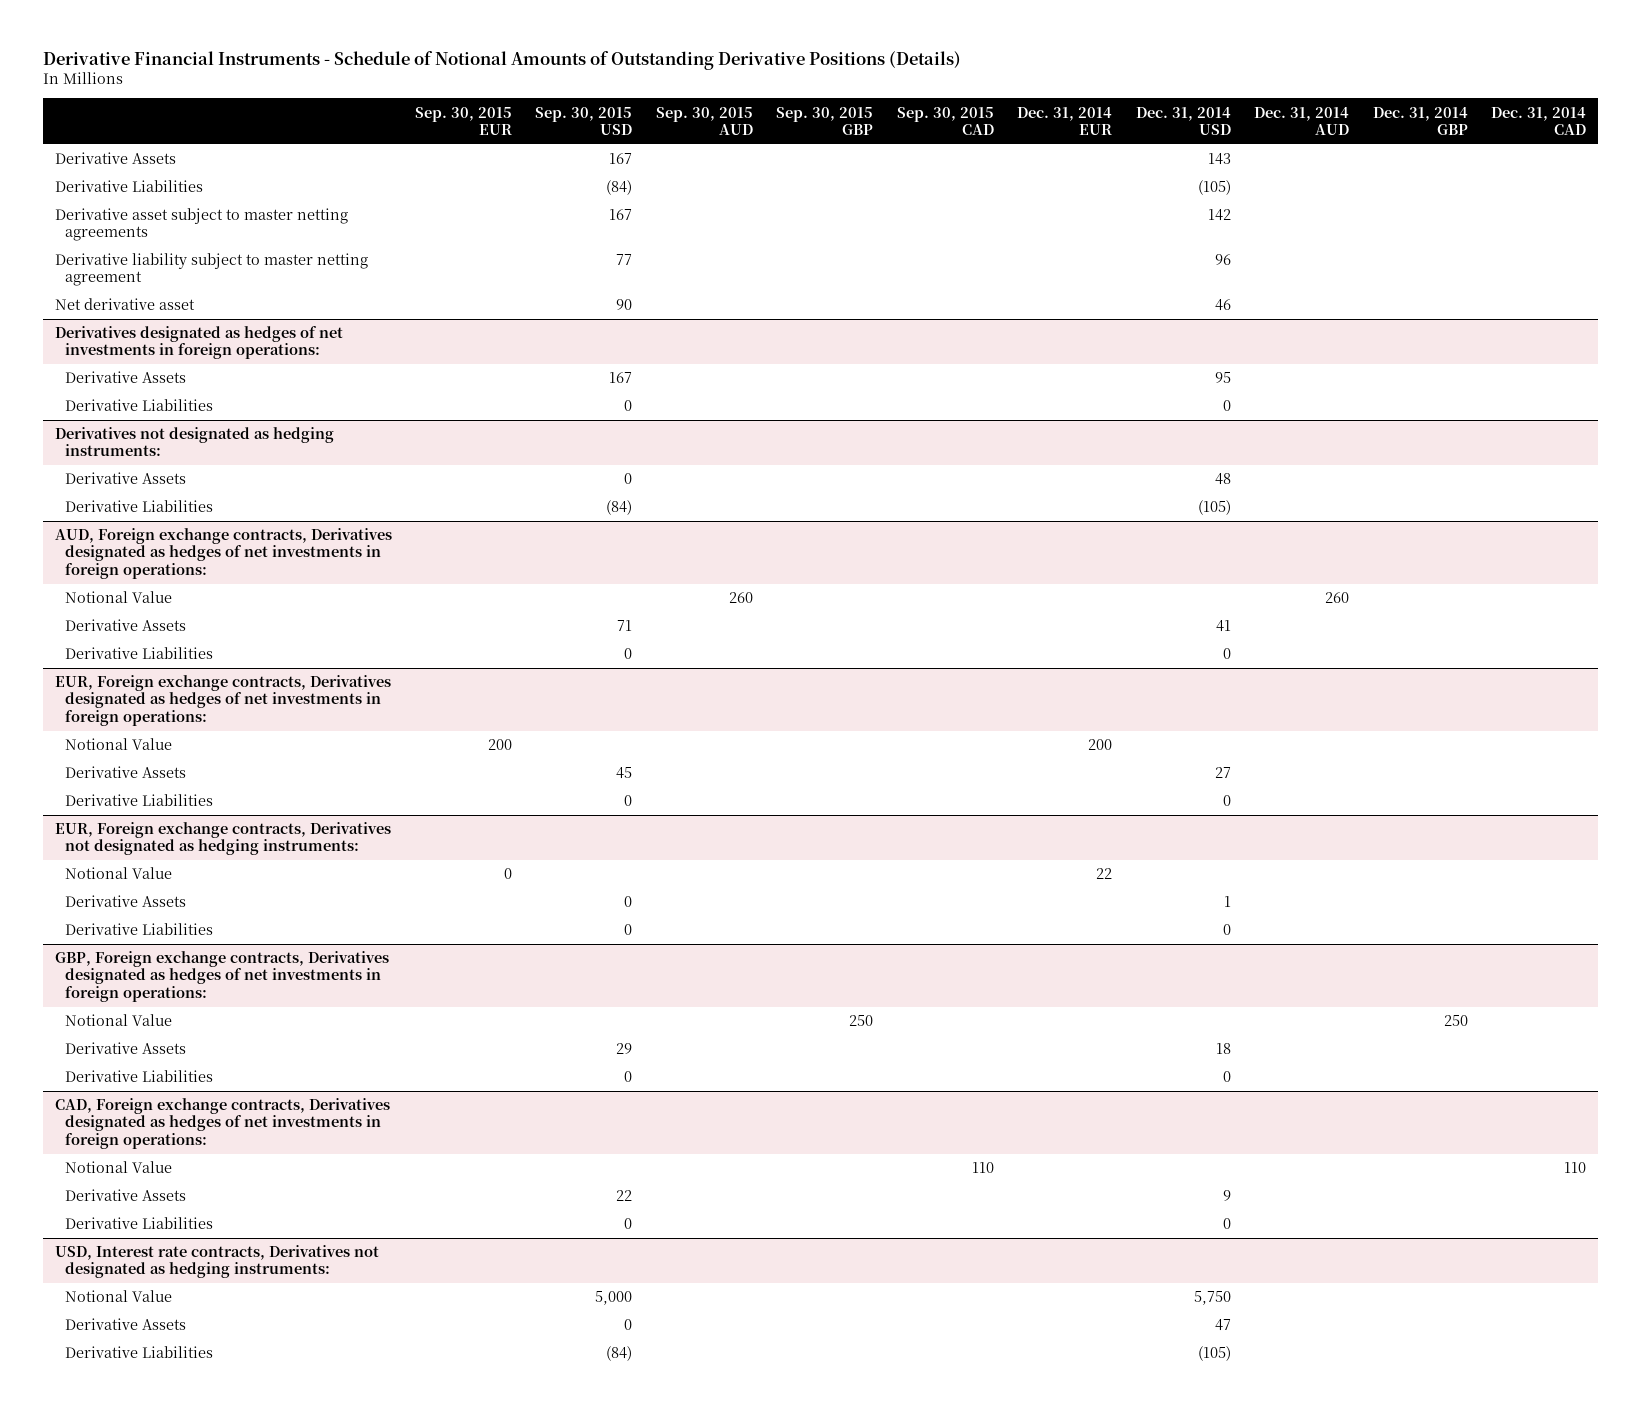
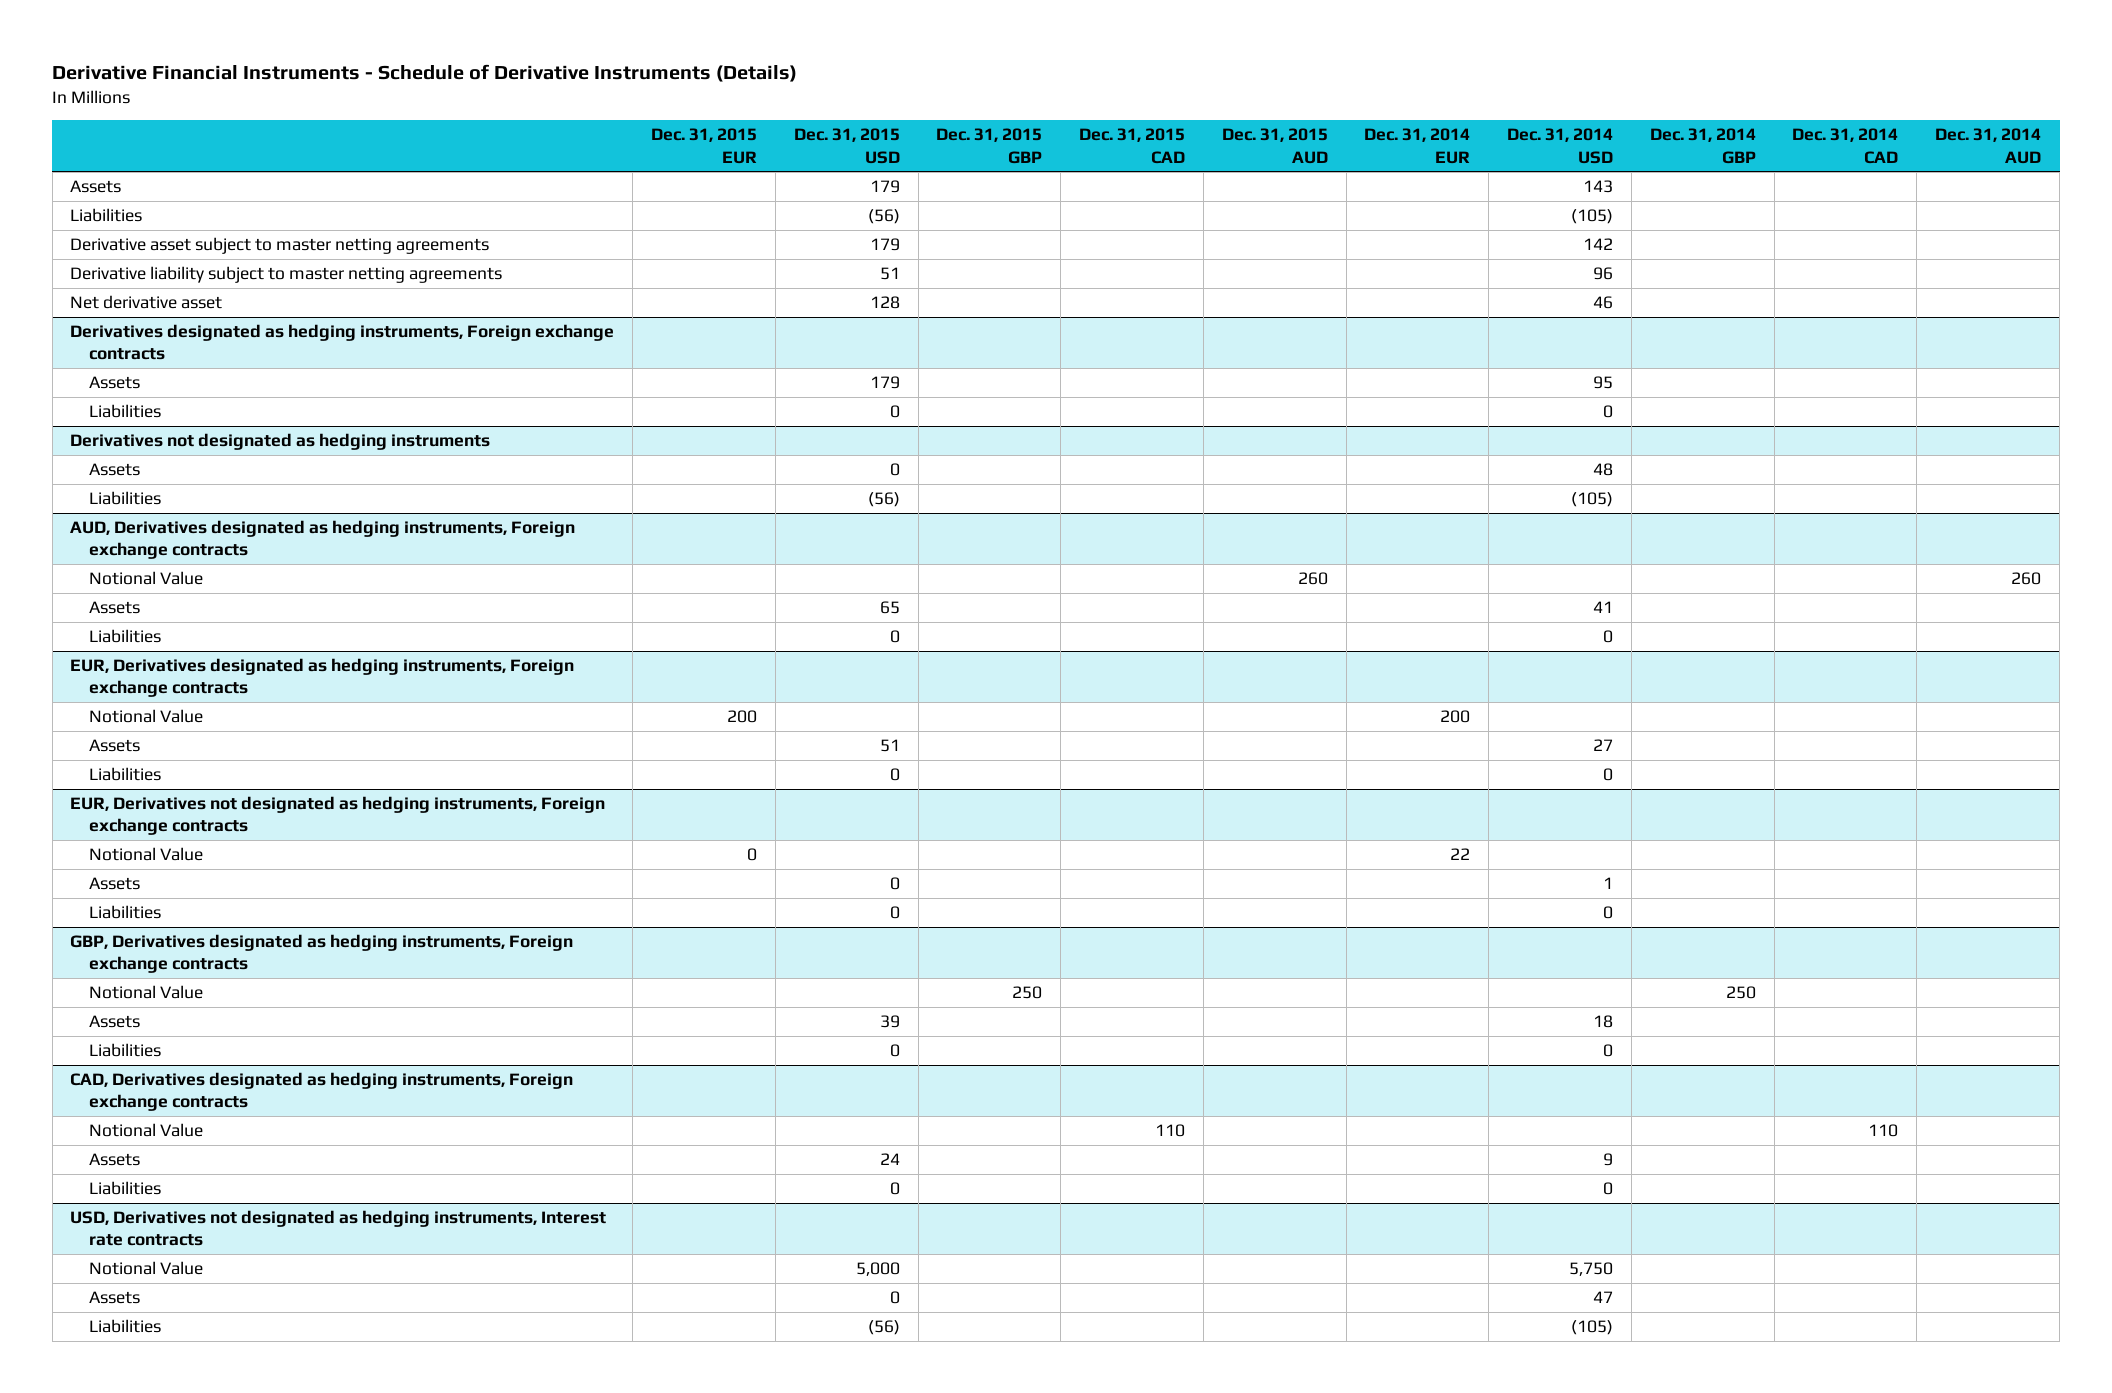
[42,50,961,70] Derivative Financial Instruments - Schedule of Notional Amounts of Outstanding Derivative Positions (Details) -> [52,64,798,83] Derivative Financial Instruments - Schedule of Derivative Instruments (Details)
[414,106,512,135] Sep. 30, 2015 EUR -> none
[535,106,633,135] Sep. 30, 2015 USD -> none
[655,106,753,135] Sep. 30, 2015 AUD -> none
[776,106,874,135] Sep. 30, 2015 GBP -> none
[896,106,994,135] Sep. 30, 2015 CAD -> none
none -> [651,128,758,164] Dec. 31, 2015 EUR
none -> [793,128,900,164] Dec. 31, 2015 USD
none -> [936,128,1043,164] Dec. 31, 2015 GBP
none -> [1079,128,1186,164] Dec. 31, 2015 CAD
none -> [1221,128,1328,164] Dec. 31, 2015 AUD
[54,152,176,165] Derivative Assets -> [70,179,122,193] Assets
[54,180,203,193] Derivative Liabilities -> [70,207,143,222] Liabilities
[54,253,368,287] Derivative liability subject to master netting agreement -> [70,265,503,283] Derivative liability subject to master netting agreements
[54,326,343,360] Derivatives designated as hedges of net investments in foreign operations: -> none
[54,528,392,579] AUD, Foreign exchange contracts, Derivatives designated as hedges of net investments in foreign operations: -> none
none -> [70,323,615,361] Derivatives designated as hedging instruments, Foreign exchange contracts
[65,371,187,384] Derivative Assets -> [89,375,141,389] Assets
[65,399,214,412] Derivative Liabilities -> [89,403,162,418] Liabilities
[54,427,334,457] Derivatives not designated as hedging instruments: -> [70,432,491,450] Derivatives not designated as hedging instruments
[65,472,187,485] Derivative Assets -> [89,462,141,476] Assets
[65,500,214,513] Derivative Liabilities -> [89,490,162,505] Liabilities
none -> [70,519,576,560] AUD, Derivatives designated as hedging instruments, Foreign exchange contracts
[54,675,391,726] EUR, Foreign exchange contracts, Derivatives designated as hedges of net investments in foreign operations: -> none
[65,619,187,632] Derivative Assets -> [89,600,141,614] Assets
[65,647,214,660] Derivative Liabilities -> [89,628,162,643] Liabilities
none -> [70,657,575,698] EUR, Derivatives designated as hedging instruments, Foreign exchange contracts
[65,766,187,779] Derivative Assets -> [89,738,141,752] Assets
[65,794,214,807] Derivative Liabilities -> [89,766,162,781] Liabilities
[54,822,391,856] EUR, Foreign exchange contracts, Derivatives not designated as hedging instruments: -> [70,795,606,836] EUR, Derivatives not designated as hedging instruments, Foreign exchange contracts
[54,951,389,1002] GBP, Foreign exchange contracts, Derivatives designated as hedges of net investments in foreign operations: -> none
[65,895,187,908] Derivative Assets -> [89,876,141,890] Assets
[65,923,214,936] Derivative Liabilities -> [89,904,162,919] Liabilities
none -> [70,933,574,974] GBP, Derivatives designated as hedging instruments, Foreign exchange contracts
[54,1098,390,1149] CAD, Foreign exchange contracts, Derivatives designated as hedges of net investments in foreign operations: -> none
[65,1042,187,1055] Derivative Assets -> [89,1014,141,1028] Assets
[65,1070,214,1083] Derivative Liabilities -> [89,1042,162,1057] Liabilities
none -> [70,1071,574,1112] CAD, Derivatives designated as hedging instruments, Foreign exchange contracts
[65,1189,187,1202] Derivative Assets -> [89,1152,141,1166] Assets
[65,1217,214,1230] Derivative Liabilities -> [89,1180,162,1195] Liabilities
[54,1245,379,1279] USD, Interest rate contracts, Derivatives not designated as hedging instruments: -> [70,1209,607,1247] USD, Derivatives not designated as hedging instruments, Interest rate contracts
[65,1318,187,1331] Derivative Assets -> [89,1290,141,1304] Assets
[65,1346,214,1359] Derivative Liabilities -> [89,1318,162,1333] Liabilities

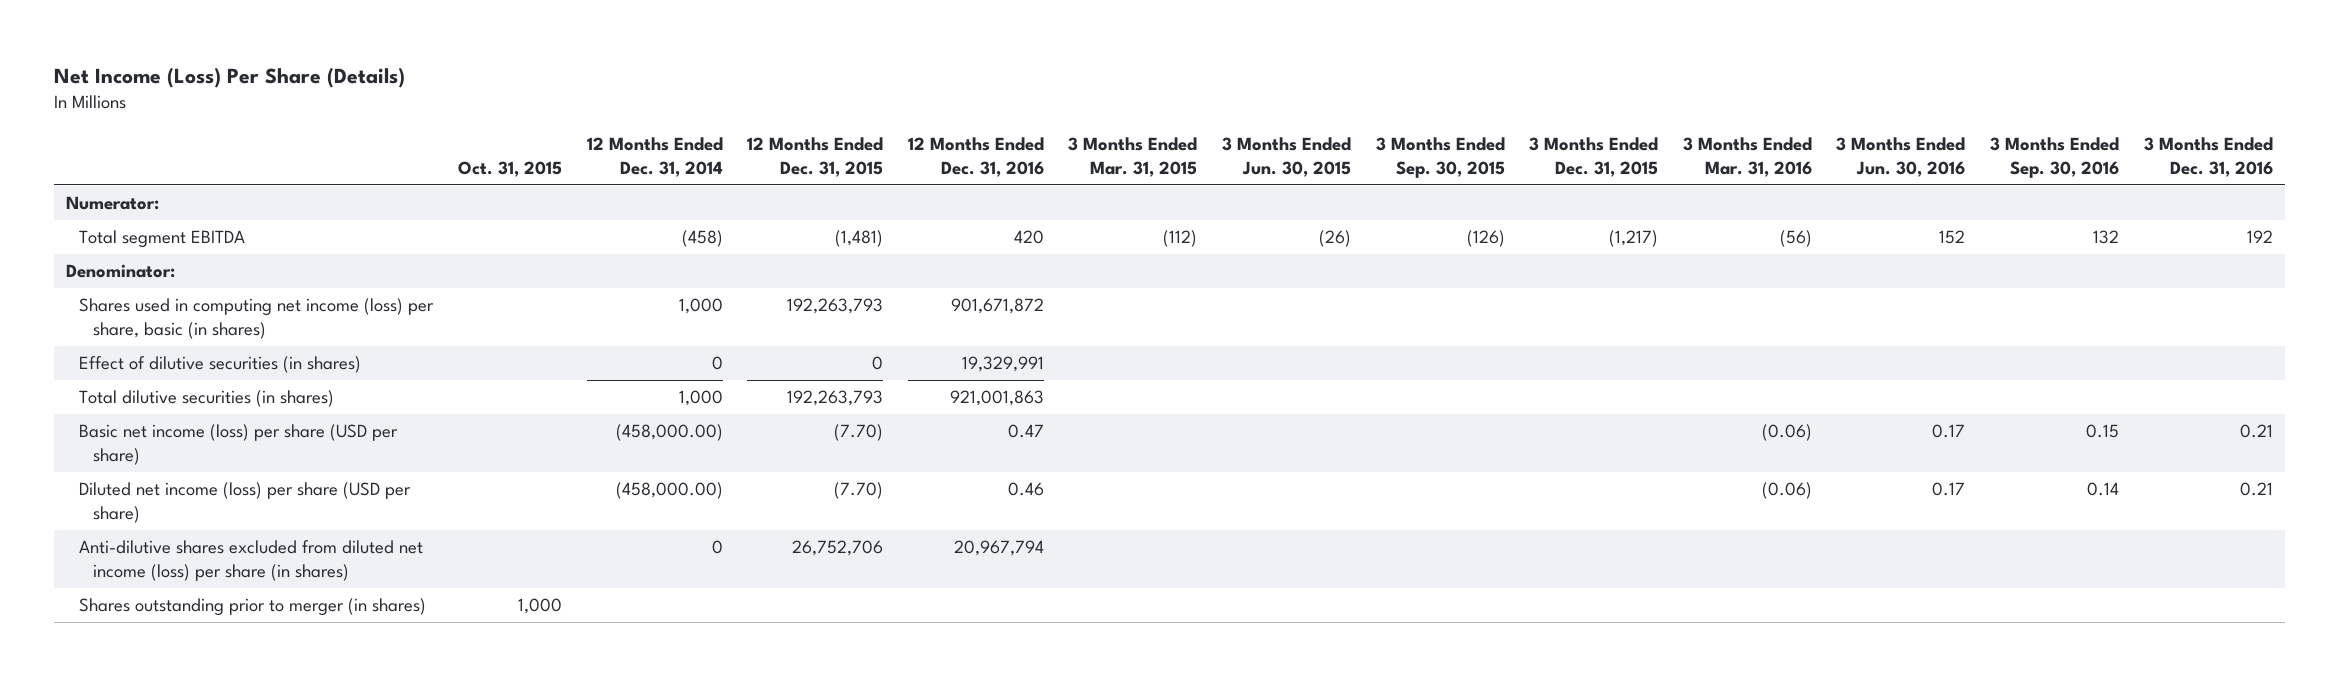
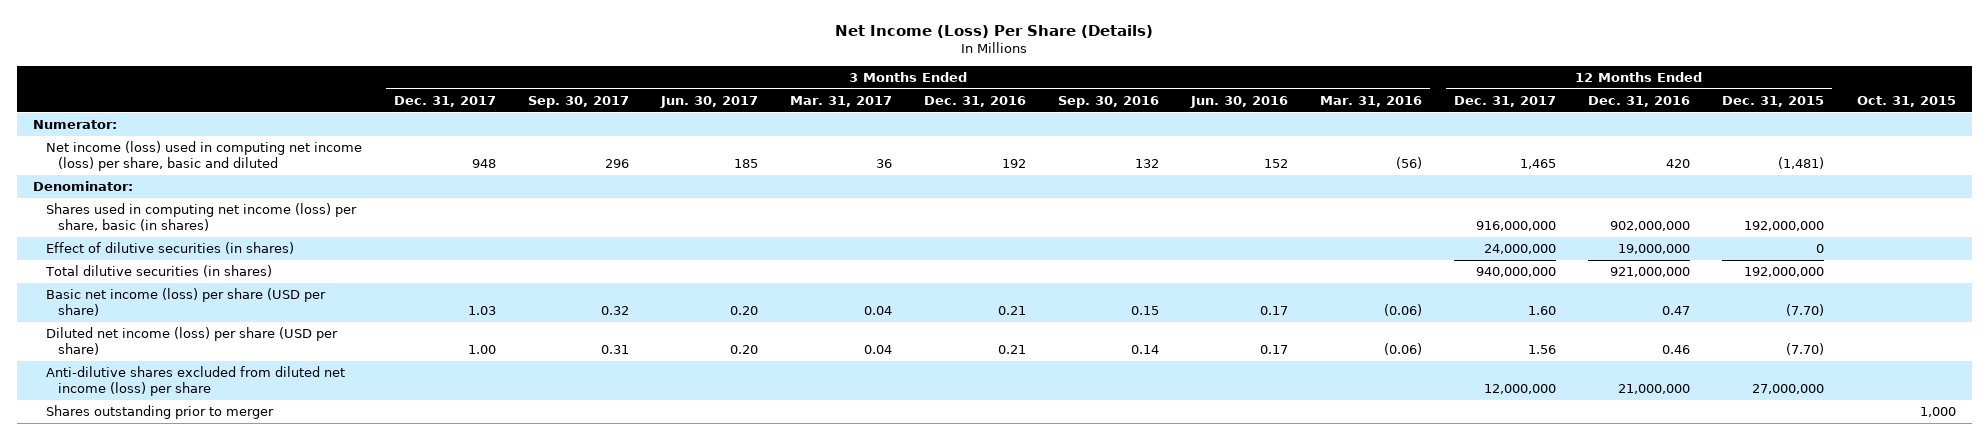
[586,136,723,178] 12 Months Ended Dec. 31, 2014 -> none
[1068,136,1198,178] 3 Months Ended Mar. 31, 2015 -> none
[1221,136,1351,178] 3 Months Ended Jun. 30, 2015 -> none
[1375,136,1505,179] 3 Months Ended Sep. 30, 2015 -> none
[1529,136,1659,178] 3 Months Ended Dec. 31, 2015 -> none
none -> [393,95,496,107] Dec. 31, 2017
none -> [527,95,629,108] Sep. 30, 2017
none -> [659,95,758,108] Jun. 30, 2017
none -> [789,95,892,107] Mar. 31, 2017
none -> [1454,95,1557,107] Dec. 31, 2017
[79,230,246,249] Total segment EBITDA -> [45,141,362,171] Net income (loss) used in computing net income (loss) per share, basic and diluted
[787,298,884,315] 192,263,793 -> [1744,220,1825,231] 192,000,000
[950,298,1044,315] 901,671,872 -> [1610,220,1691,231] 902,000,000
[961,356,1044,373] 19,329,991 -> [1618,244,1691,255] 19,000,000
[787,390,884,407] 192,263,793 -> [1744,267,1825,278] 192,000,000
[949,390,1044,407] 921,001,863 -> [1610,267,1691,278] 921,000,000
[79,540,424,582] Anti-dilutive shares excluded from diluted net income (loss) per share (in shares) -> [45,366,345,396] Anti-dilutive shares excluded from diluted net income (loss) per share
[792,540,884,557] 26,752,706 -> [1752,383,1825,394] 27,000,000
[953,540,1044,557] 20,967,794 -> [1618,383,1691,394] 21,000,000
[79,598,427,617] Shares outstanding prior to merger (in shares) -> [45,405,274,420] Shares outstanding prior to merger

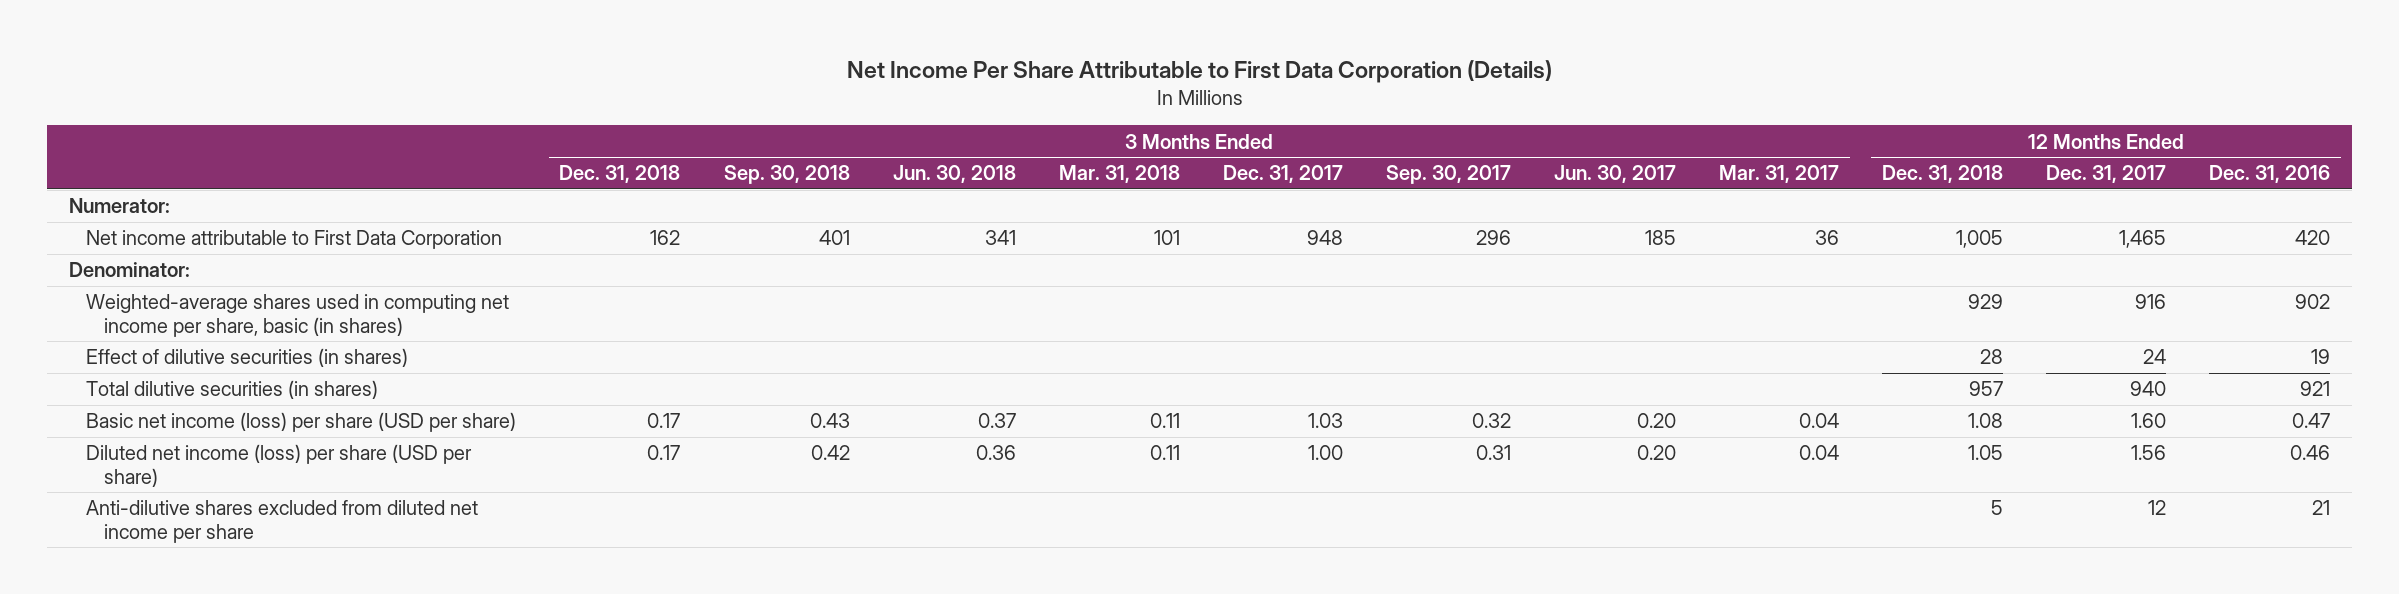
[835,25,1154,39] Net Income (Loss) Per Share (Details) -> [846,60,1552,84] Net Income Per Share Attributable to First Data Corporation (Details)
[923,95,1026,107] Dec. 31, 2016 -> none
[1058,95,1160,108] Sep. 30, 2016 -> none
[1190,95,1289,108] Jun. 30, 2016 -> none
[1320,95,1423,107] Mar. 31, 2016 -> none
[1722,95,1825,107] Dec. 31, 2015 -> none
[1856,95,1956,107] Oct. 31, 2015 -> none
none -> [559,165,681,184] Dec. 31, 2018
none -> [723,165,850,185] Sep. 30, 2018
none -> [892,165,1016,184] Jun. 30, 2018
none -> [1058,165,1180,184] Mar. 31, 2018
none -> [1882,165,2004,184] Dec. 31, 2018
[45,141,362,171] Net income (loss) used in computing net income (loss) per share, basic and diluted -> [86,230,503,250] Net income attributable to First Data Corporation
[45,203,357,231] Shares used in computing net income (loss) per share, basic (in shares) -> [86,294,510,337] Weighted-average shares used in computing net income per share, basic (in shares)
[1476,220,1557,231] 916,000,000 -> [2135,294,2167,310] 916
[1610,220,1691,231] 902,000,000 -> [2295,294,2331,310] 902
[1484,244,1557,255] 24,000,000 -> [2143,349,2167,365] 24
[1618,244,1691,255] 19,000,000 -> [2311,349,2331,365] 19
[1476,267,1557,278] 940,000,000 -> [2130,381,2167,397] 940
[1610,267,1691,278] 921,000,000 -> [2300,381,2331,397] 921
[45,405,274,420] Shares outstanding prior to merger -> none
[45,366,345,396] Anti-dilutive shares excluded from diluted net income (loss) per share -> [86,500,479,543] Anti-dilutive shares excluded from diluted net income per share
[1484,383,1557,394] 12,000,000 -> [2148,500,2167,516] 12
[1618,383,1691,394] 21,000,000 -> [2312,500,2331,516] 21

